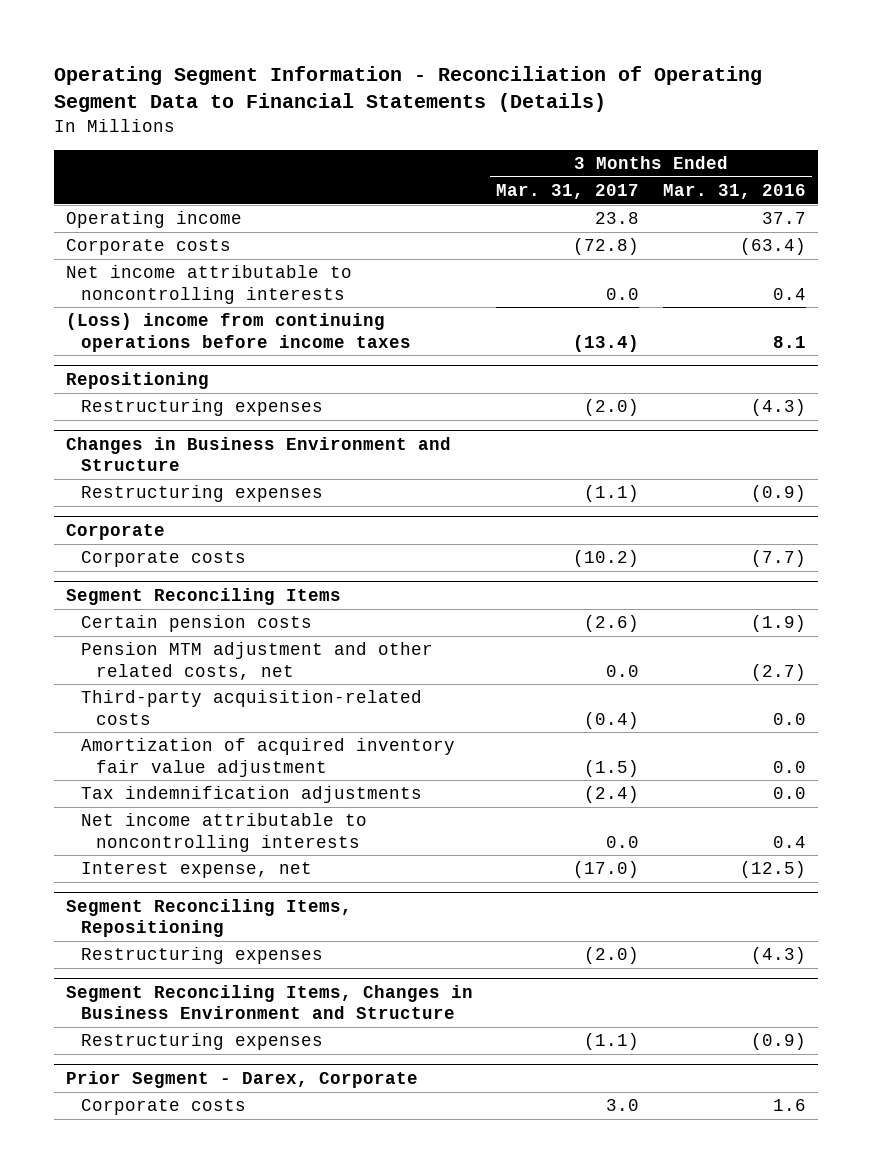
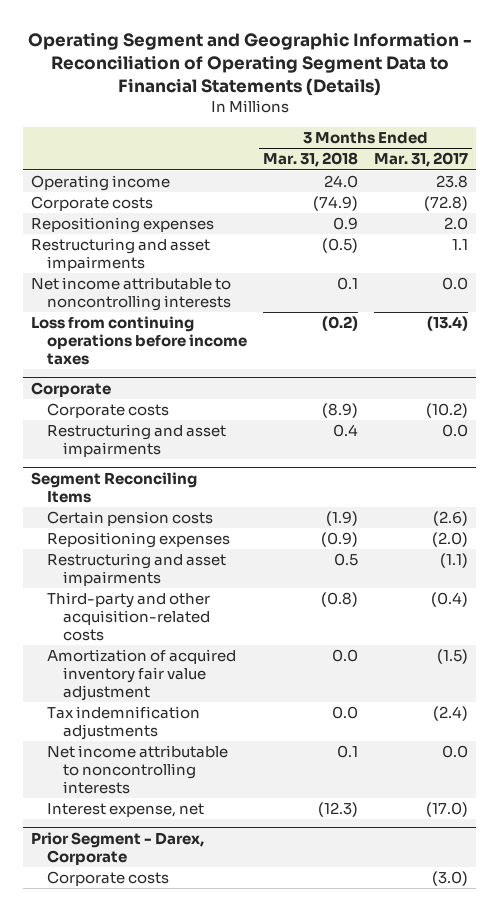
[53,65,762,113] Operating Segment Information - Reconciliation of Operating Segment Data to Financial Statements (Details) -> [27,31,472,96] Operating Segment and Geographic Information - Reconciliation of Operating Segment Data to Financial Statements (Details)
[663,184,807,200] Mar. 31, 2016 -> none
none -> [263,152,359,168] Mar. 31, 2018
none -> [30,217,214,234] Repositioning expenses
none -> [30,238,210,272] Restructuring and asset impairments
[65,372,209,390] Repositioning -> none
[80,399,323,417] Restructuring expenses -> none
[65,437,451,472] Changes in Business Environment and Structure -> none
[80,485,323,503] Restructuring expenses -> none
[65,313,411,352] (Loss) income from continuing operations before income taxes -> [30,316,247,365] Loss from continuing operations before income taxes
none -> [46,424,226,458] Restructuring and asset impairments
[80,642,433,680] Pension MTM adjustment and other related costs, net -> none
none -> [46,532,230,549] Repositioning expenses
none -> [46,553,226,587] Restructuring and asset impairments
[80,690,422,725] Third-party acquisition-related costs -> [46,592,210,641] Third-party and other acquisition-related costs
[65,899,352,938] Segment Reconciling Items, Repositioning -> none
[80,947,323,965] Restructuring expenses -> none
[65,985,473,1020] Segment Reconciling Items, Changes in Business Environment and Structure -> none
[80,1033,323,1051] Restructuring expenses -> none
[606,1099,640,1112] 3.0 -> [432,871,469,887] (3.0)

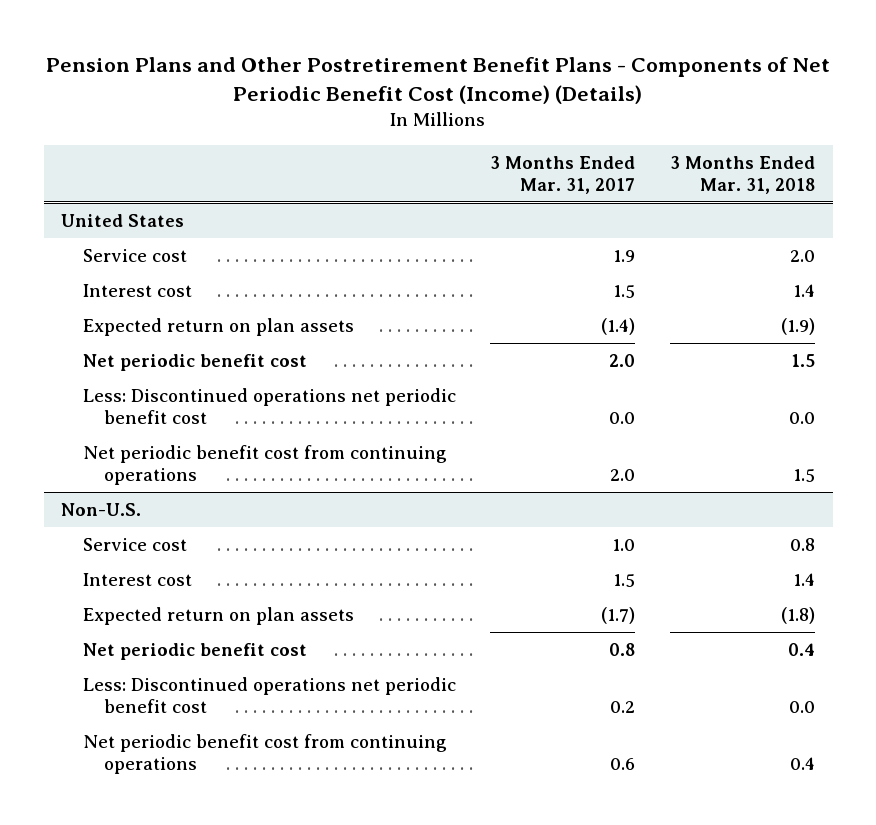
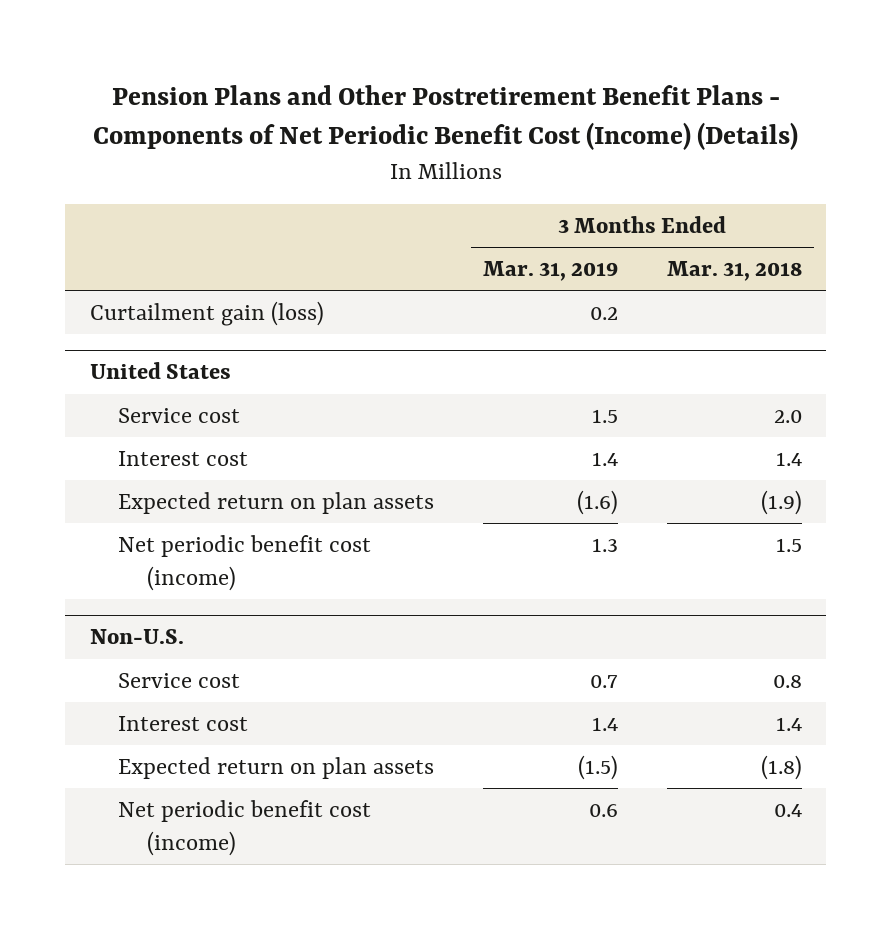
[490,155,636,194] 3 Months Ended Mar. 31, 2017 -> none
none -> [483,261,619,282] Mar. 31, 2019
none -> [89,300,324,326] Curtailment gain (loss)
[82,387,456,424] Less: Discontinued operations net periodic benefit cost -> none
[82,444,447,485] Net periodic benefit cost from continuing operations -> none
[82,353,307,371] Net periodic benefit cost -> [118,534,372,591] Net periodic benefit cost (income)
[82,676,456,713] Less: Discontinued operations net periodic benefit cost -> none
[82,733,447,774] Net periodic benefit cost from continuing operations -> none
[82,642,307,660] Net periodic benefit cost -> [118,799,372,856] Net periodic benefit cost (income)

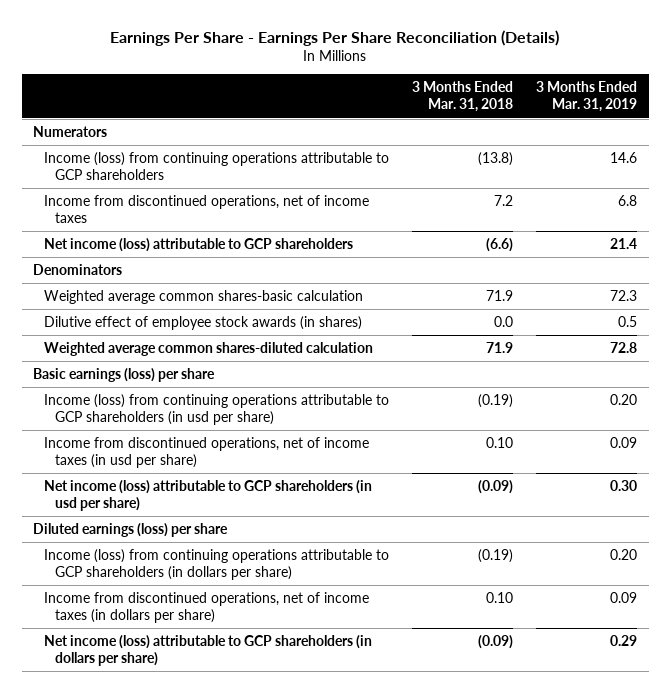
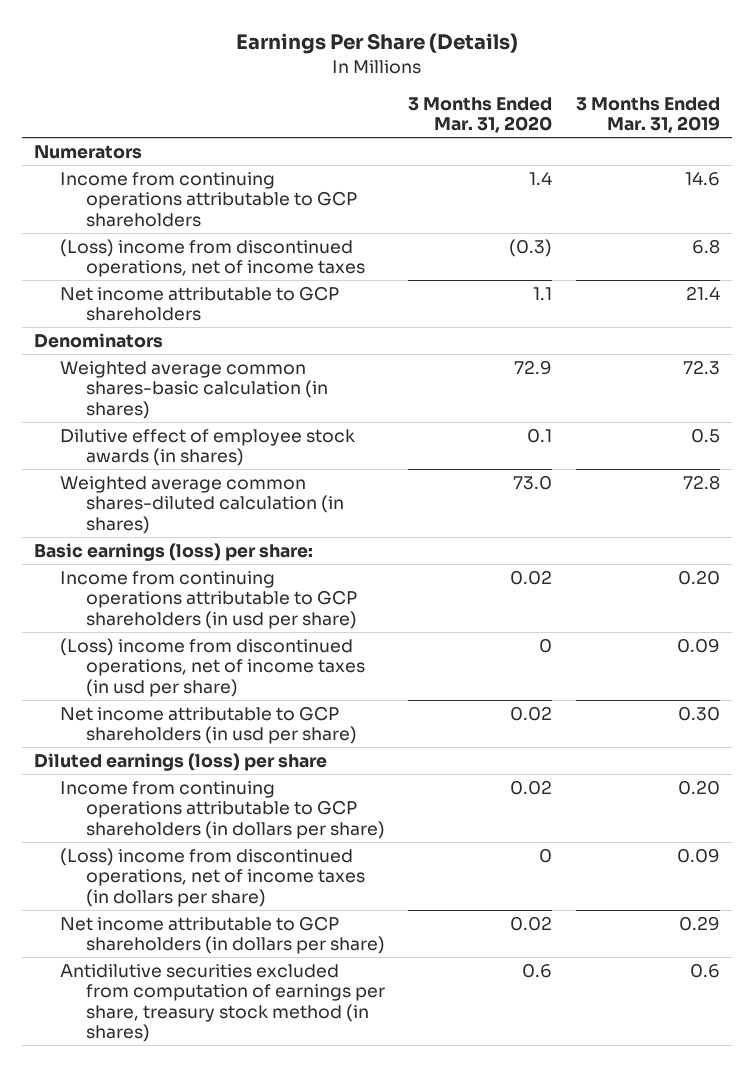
[110,29,560,46] Earnings Per Share - Earnings Per Share Reconciliation (Details) -> [235,32,518,54] Earnings Per Share (Details)
[412,81,514,113] 3 Months Ended Mar. 31, 2018 -> none
none -> [408,96,553,134] 3 Months Ended Mar. 31, 2020
[44,152,390,181] Income (loss) from continuing operations attributable to GCP shareholders -> [59,171,357,227] Income from continuing operations attributable to GCP shareholders
[44,195,370,224] Income from discontinued operations, net of income taxes -> [59,238,365,278] (Loss) income from discontinued operations, net of income taxes
[44,238,354,253] Net income (loss) attributable to GCP shareholders -> [59,285,339,322] Net income attributable to GCP shareholders
[44,290,364,305] Weighted average common shares-basic calculation -> [59,360,328,419] Weighted average common shares-basic calculation (in shares)
[44,342,374,357] Weighted average common shares-diluted calculation -> [59,475,344,534] Weighted average common shares-diluted calculation (in shares)
[33,368,216,383] Basic earnings (loss) per share -> [33,542,313,561] Basic earnings (loss) per share:
[44,394,390,426] Income (loss) from continuing operations attributable to GCP shareholders (in usd per share) -> [59,570,357,629] Income from continuing operations attributable to GCP shareholders (in usd per share)
[44,437,370,469] Income from discontinued operations, net of income taxes (in usd per share) -> [59,637,365,697] (Loss) income from discontinued operations, net of income taxes (in usd per share)
[44,480,373,512] Net income (loss) attributable to GCP shareholders (in usd per share) -> [59,705,357,745] Net income attributable to GCP shareholders (in usd per share)
[44,549,390,581] Income (loss) from continuing operations attributable to GCP shareholders (in dollars per share) -> [59,780,385,839] Income from continuing operations attributable to GCP shareholders (in dollars per share)
[44,592,370,624] Income from discontinued operations, net of income taxes (in dollars per share) -> [59,847,365,907] (Loss) income from discontinued operations, net of income taxes (in dollars per share)
[44,635,373,667] Net income (loss) attributable to GCP shareholders (in dollars per share) -> [59,915,385,955] Net income attributable to GCP shareholders (in dollars per share)
none -> [59,963,385,1043] Antidilutive securities excluded from computation of earnings per share, treasury stock method (in shares)

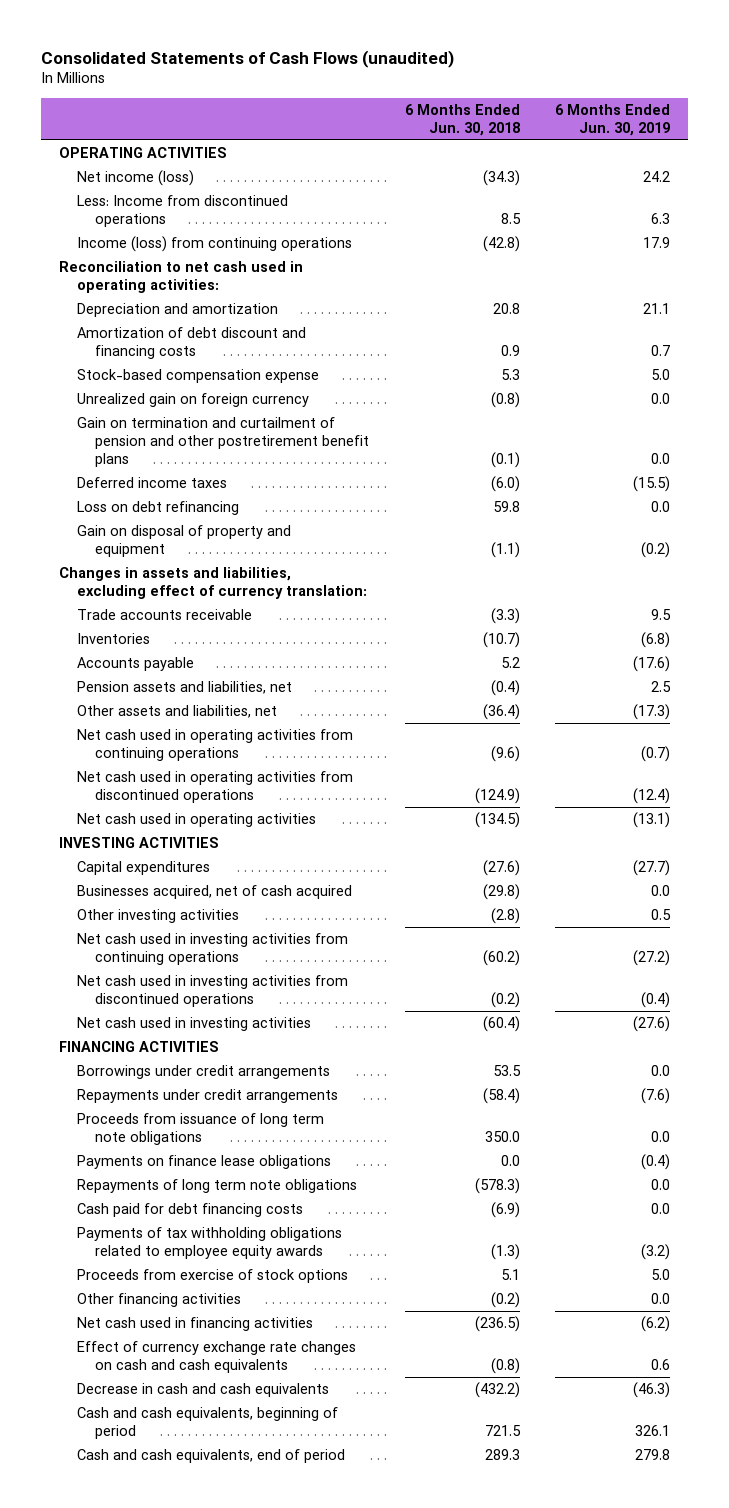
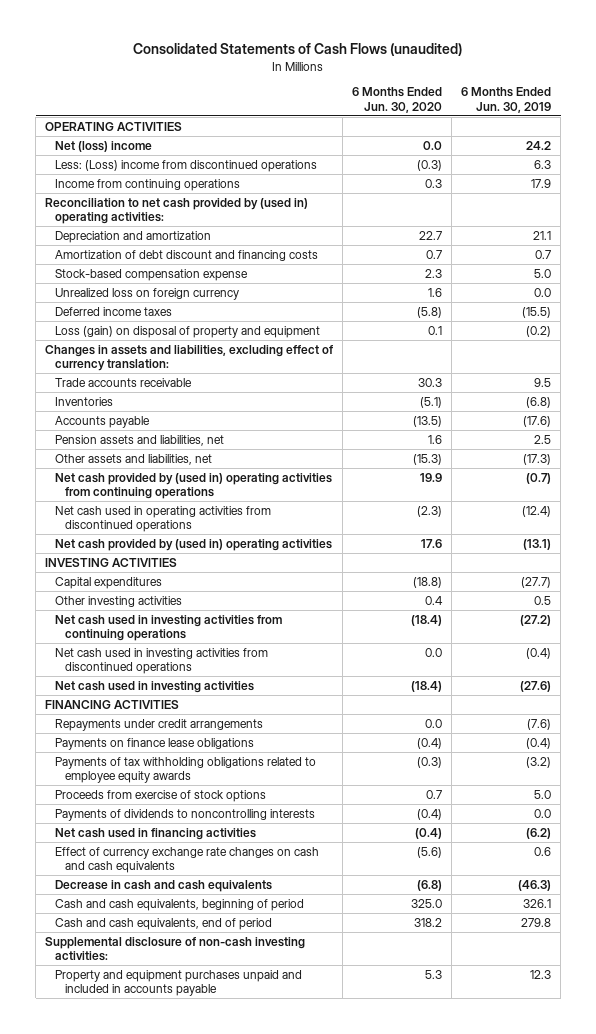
[404,104,520,137] 6 Months Ended Jun. 30, 2018 -> none
none -> [352,87,443,113] 6 Months Ended Jun. 30, 2020
[76,170,194,187] Net income (loss) -> [54,140,152,152] Net (loss) income
[76,195,288,228] Less: Income from discontinued operations -> [54,159,317,172] Less: (Loss) income from discontinued operations
[76,236,352,253] Income (loss) from continuing operations -> [54,178,240,191] Income from continuing operations
[58,261,303,294] Reconciliation to net cash used in operating activities: -> [45,197,309,225] Reconciliation to net cash provided by (used in) operating activities:
[76,417,370,468] Gain on termination and curtailment of pension and other postretirement benefit plans -> none
[76,393,309,408] Unrealized gain on foreign currency -> [54,287,239,300] Unrealized loss on foreign currency
[76,501,239,516] Loss on debt refinancing -> none
[76,525,291,558] Gain on disposal of property and equipment -> [54,325,320,338] Loss (gain) on disposal of property and equipment
[76,729,353,762] Net cash used in operating activities from continuing operations -> [54,472,332,500] Net cash provided by (used in) operating activities from continuing operations
[76,813,316,828] Net cash used in operating activities -> [54,538,332,551] Net cash provided by (used in) operating activities
[76,885,352,900] Businesses acquired, net of cash acquired -> none
[76,1065,330,1080] Borrowings under credit arrangements -> none
[76,1113,324,1146] Proceeds from issuance of long term note obligations -> none
[76,1179,357,1194] Repayments of long term note obligations -> none
[76,1203,303,1218] Cash paid for debt financing costs -> none
[76,1293,241,1308] Other financing activities -> none
none -> [54,808,315,821] Payments of dividends to noncontrolling interests
none -> [45,936,306,962] Supplemental disclosure of non-cash investing activities:
none -> [54,969,302,997] Property and equipment purchases unpaid and included in accounts payable

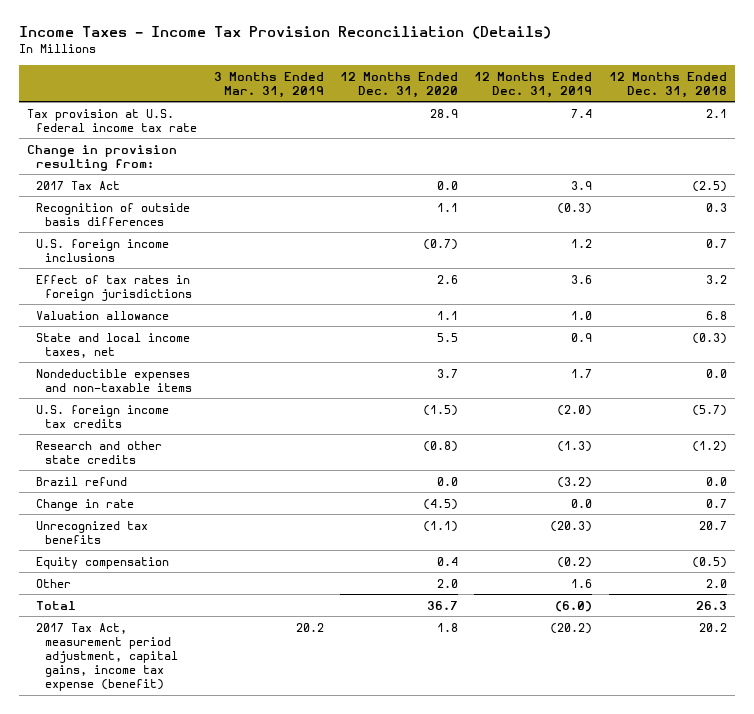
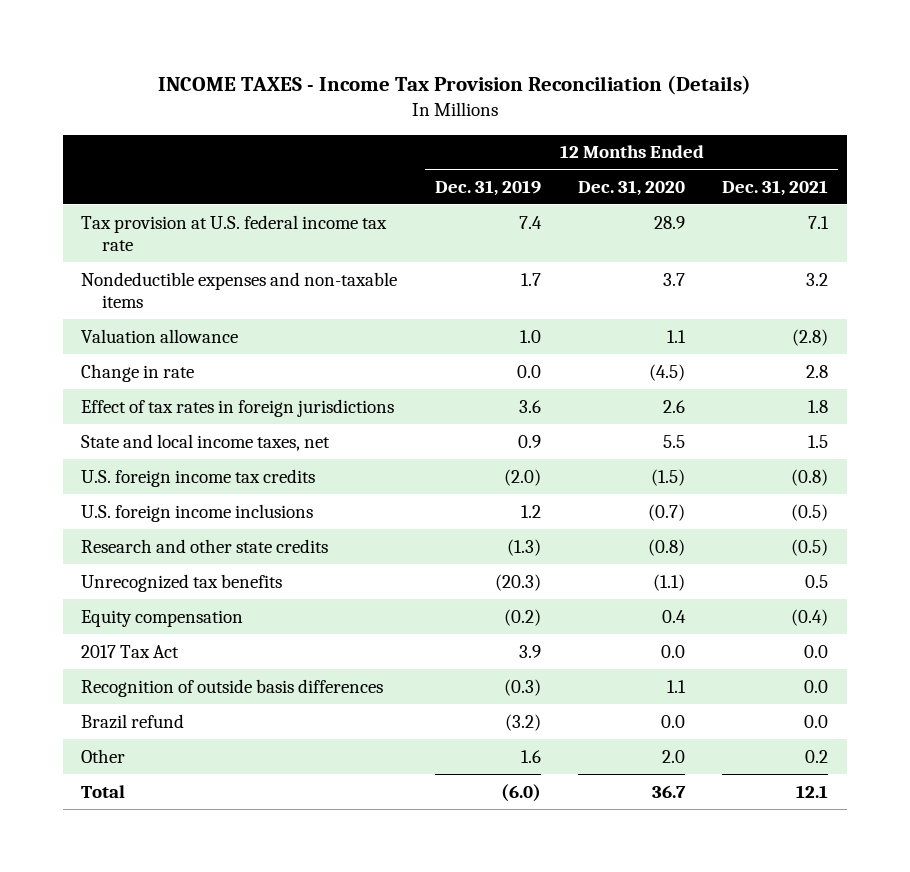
[19,26,552,40] Income Taxes - Income Tax Provision Reconciliation (Details) -> [157,75,751,96] INCOME TAXES - Income Tax Provision Reconciliation (Details)
[213,71,324,98] 3 Months Ended Mar. 31, 2019 -> none
[608,71,727,98] 12 Months Ended Dec. 31, 2018 -> none
none -> [722,179,829,196] Dec. 31, 2021
[27,144,178,171] Change in provision resulting from: -> none
[36,368,193,392] Nondeductible expenses and non-taxable items -> [81,271,398,309] Nondeductible expenses and non-taxable items
[36,498,135,511] Change in rate -> [81,363,195,382] Change in rate
[36,274,193,301] Effect of tax rates in foreign jurisdictions -> [81,398,395,417] Effect of tax rates in foreign jurisdictions
[36,238,170,262] U.S. foreign income inclusions -> [81,503,314,522] U.S. foreign income inclusions
[36,180,121,190] 2017 Tax Act -> [81,644,180,658] 2017 Tax Act
[36,202,191,226] Recognition of outside basis differences -> [81,678,384,697] Recognition of outside basis differences
[36,476,128,486] Brazil refund -> [81,713,185,729] Brazil refund
[36,622,179,692] 2017 Tax Act, measurement period adjustment, capital gains, income tax expense (benefit) -> none

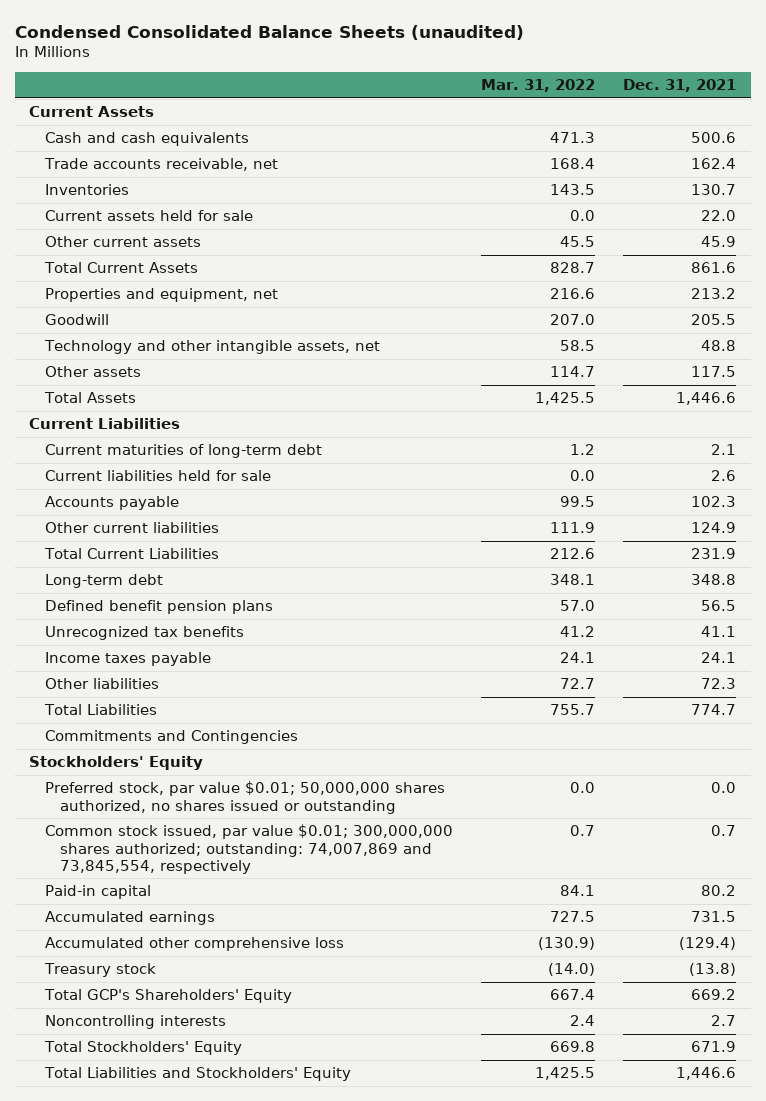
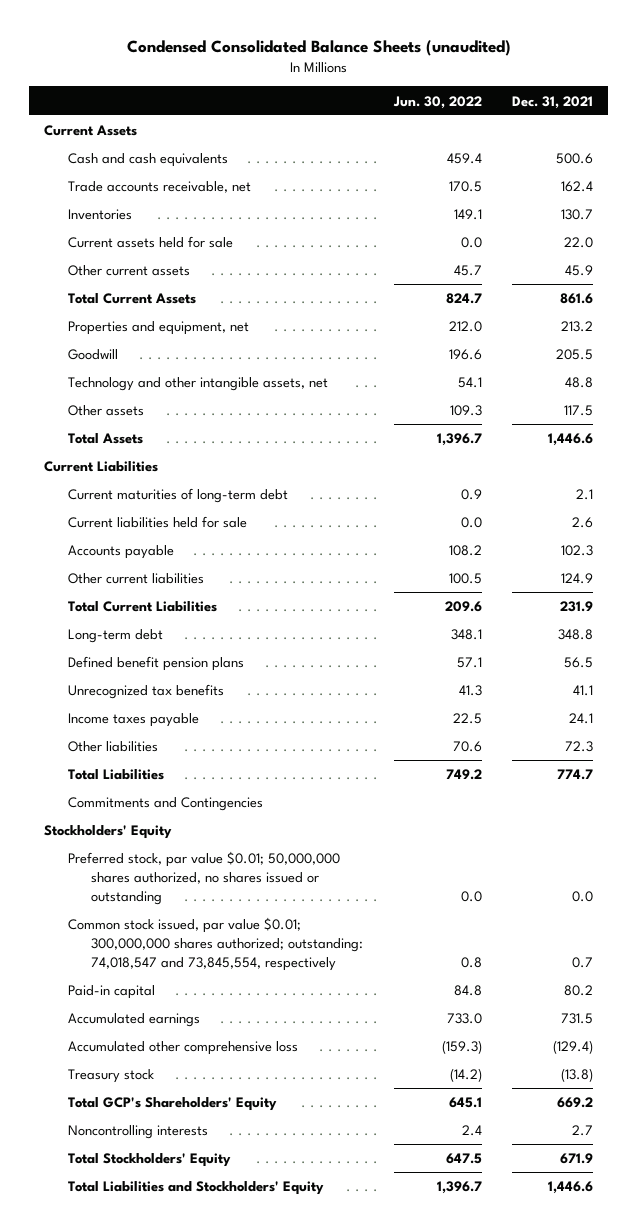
[481,79,596,93] Mar. 31, 2022 -> none
none -> [392,95,482,109] Jun. 30, 2022
[44,824,453,875] Common stock issued, par value $0.01; 300,000,000 shares authorized; outstanding: 74,007,869 and 73,845,554, respectively -> [67,917,364,971] Common stock issued, par value $0.01; 300,000,000 shares authorized; outstanding: 74,018,547 and 73,845,554, respectively

